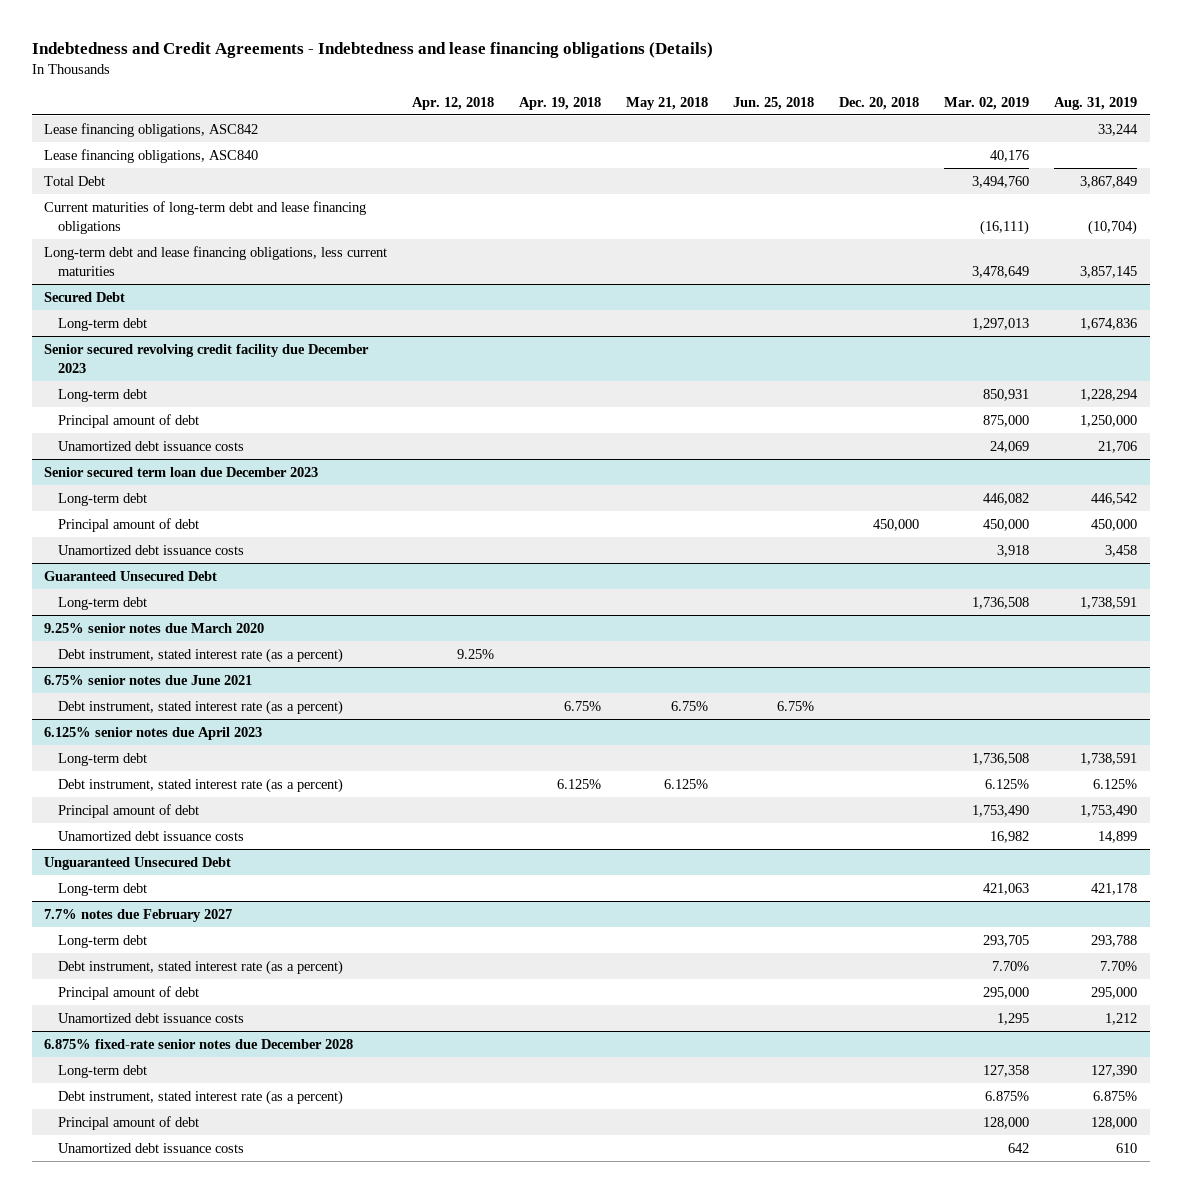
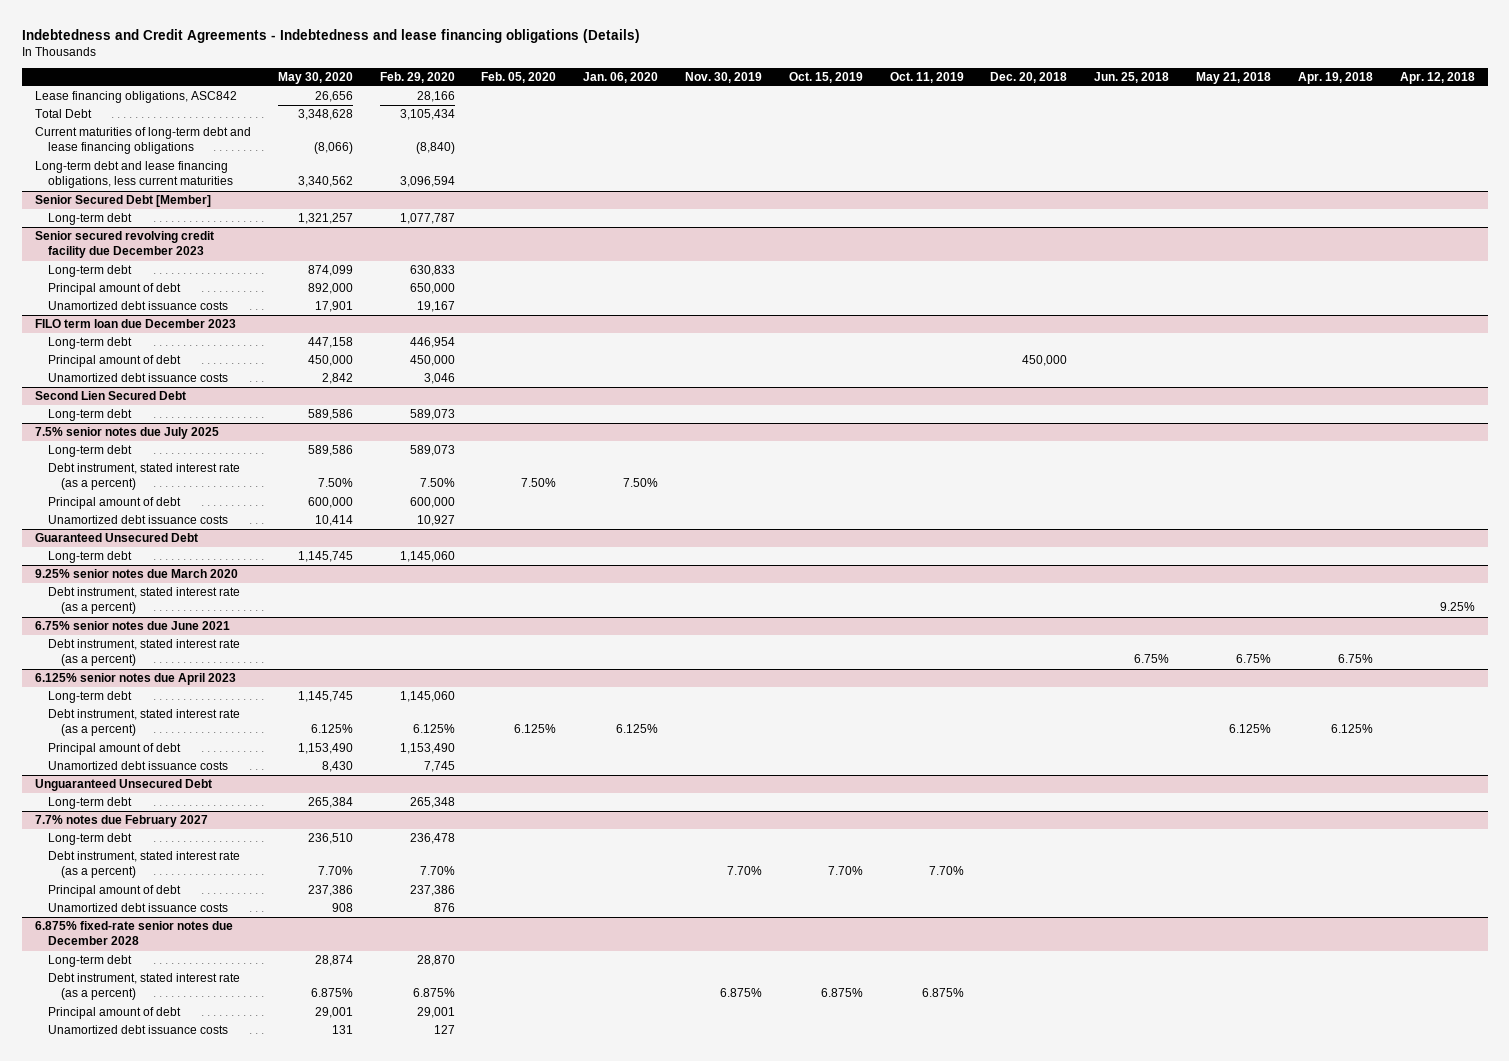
[944,96,1030,110] Mar. 02, 2019 -> none
[1054,96,1138,110] Aug. 31, 2019 -> none
none -> [277,71,353,84] May 30, 2020
none -> [379,71,455,83] Feb. 29, 2020
none -> [481,71,557,83] Feb. 05, 2020
none -> [583,71,659,83] Jan. 06, 2020
none -> [684,71,762,83] Nov. 30, 2019
none -> [788,71,863,83] Oct. 15, 2019
none -> [889,71,964,83] Oct. 11, 2019
[44,148,259,163] Lease financing obligations, ASC840 -> none
[44,291,126,302] Secured Debt -> none
[57,317,147,331] Long-term debt -> none
none -> [34,195,211,208] Senior Secured Debt [Member]
none -> [48,213,133,226] Long-term debt
[44,466,319,477] Senior secured term loan due December 2023 -> [34,319,236,329] FILO term loan due December 2023
none -> [34,391,186,401] Second Lien Secured Debt
none -> [48,409,133,422] Long-term debt
none -> [34,427,219,440] 7.5% senior notes due July 2025
none -> [48,445,133,458] Long-term debt
none -> [48,463,241,491] Debt instrument, stated interest rate (as a percent)
none -> [48,497,182,510] Principal amount of debt
none -> [48,515,229,525] Unamortized debt issuance costs

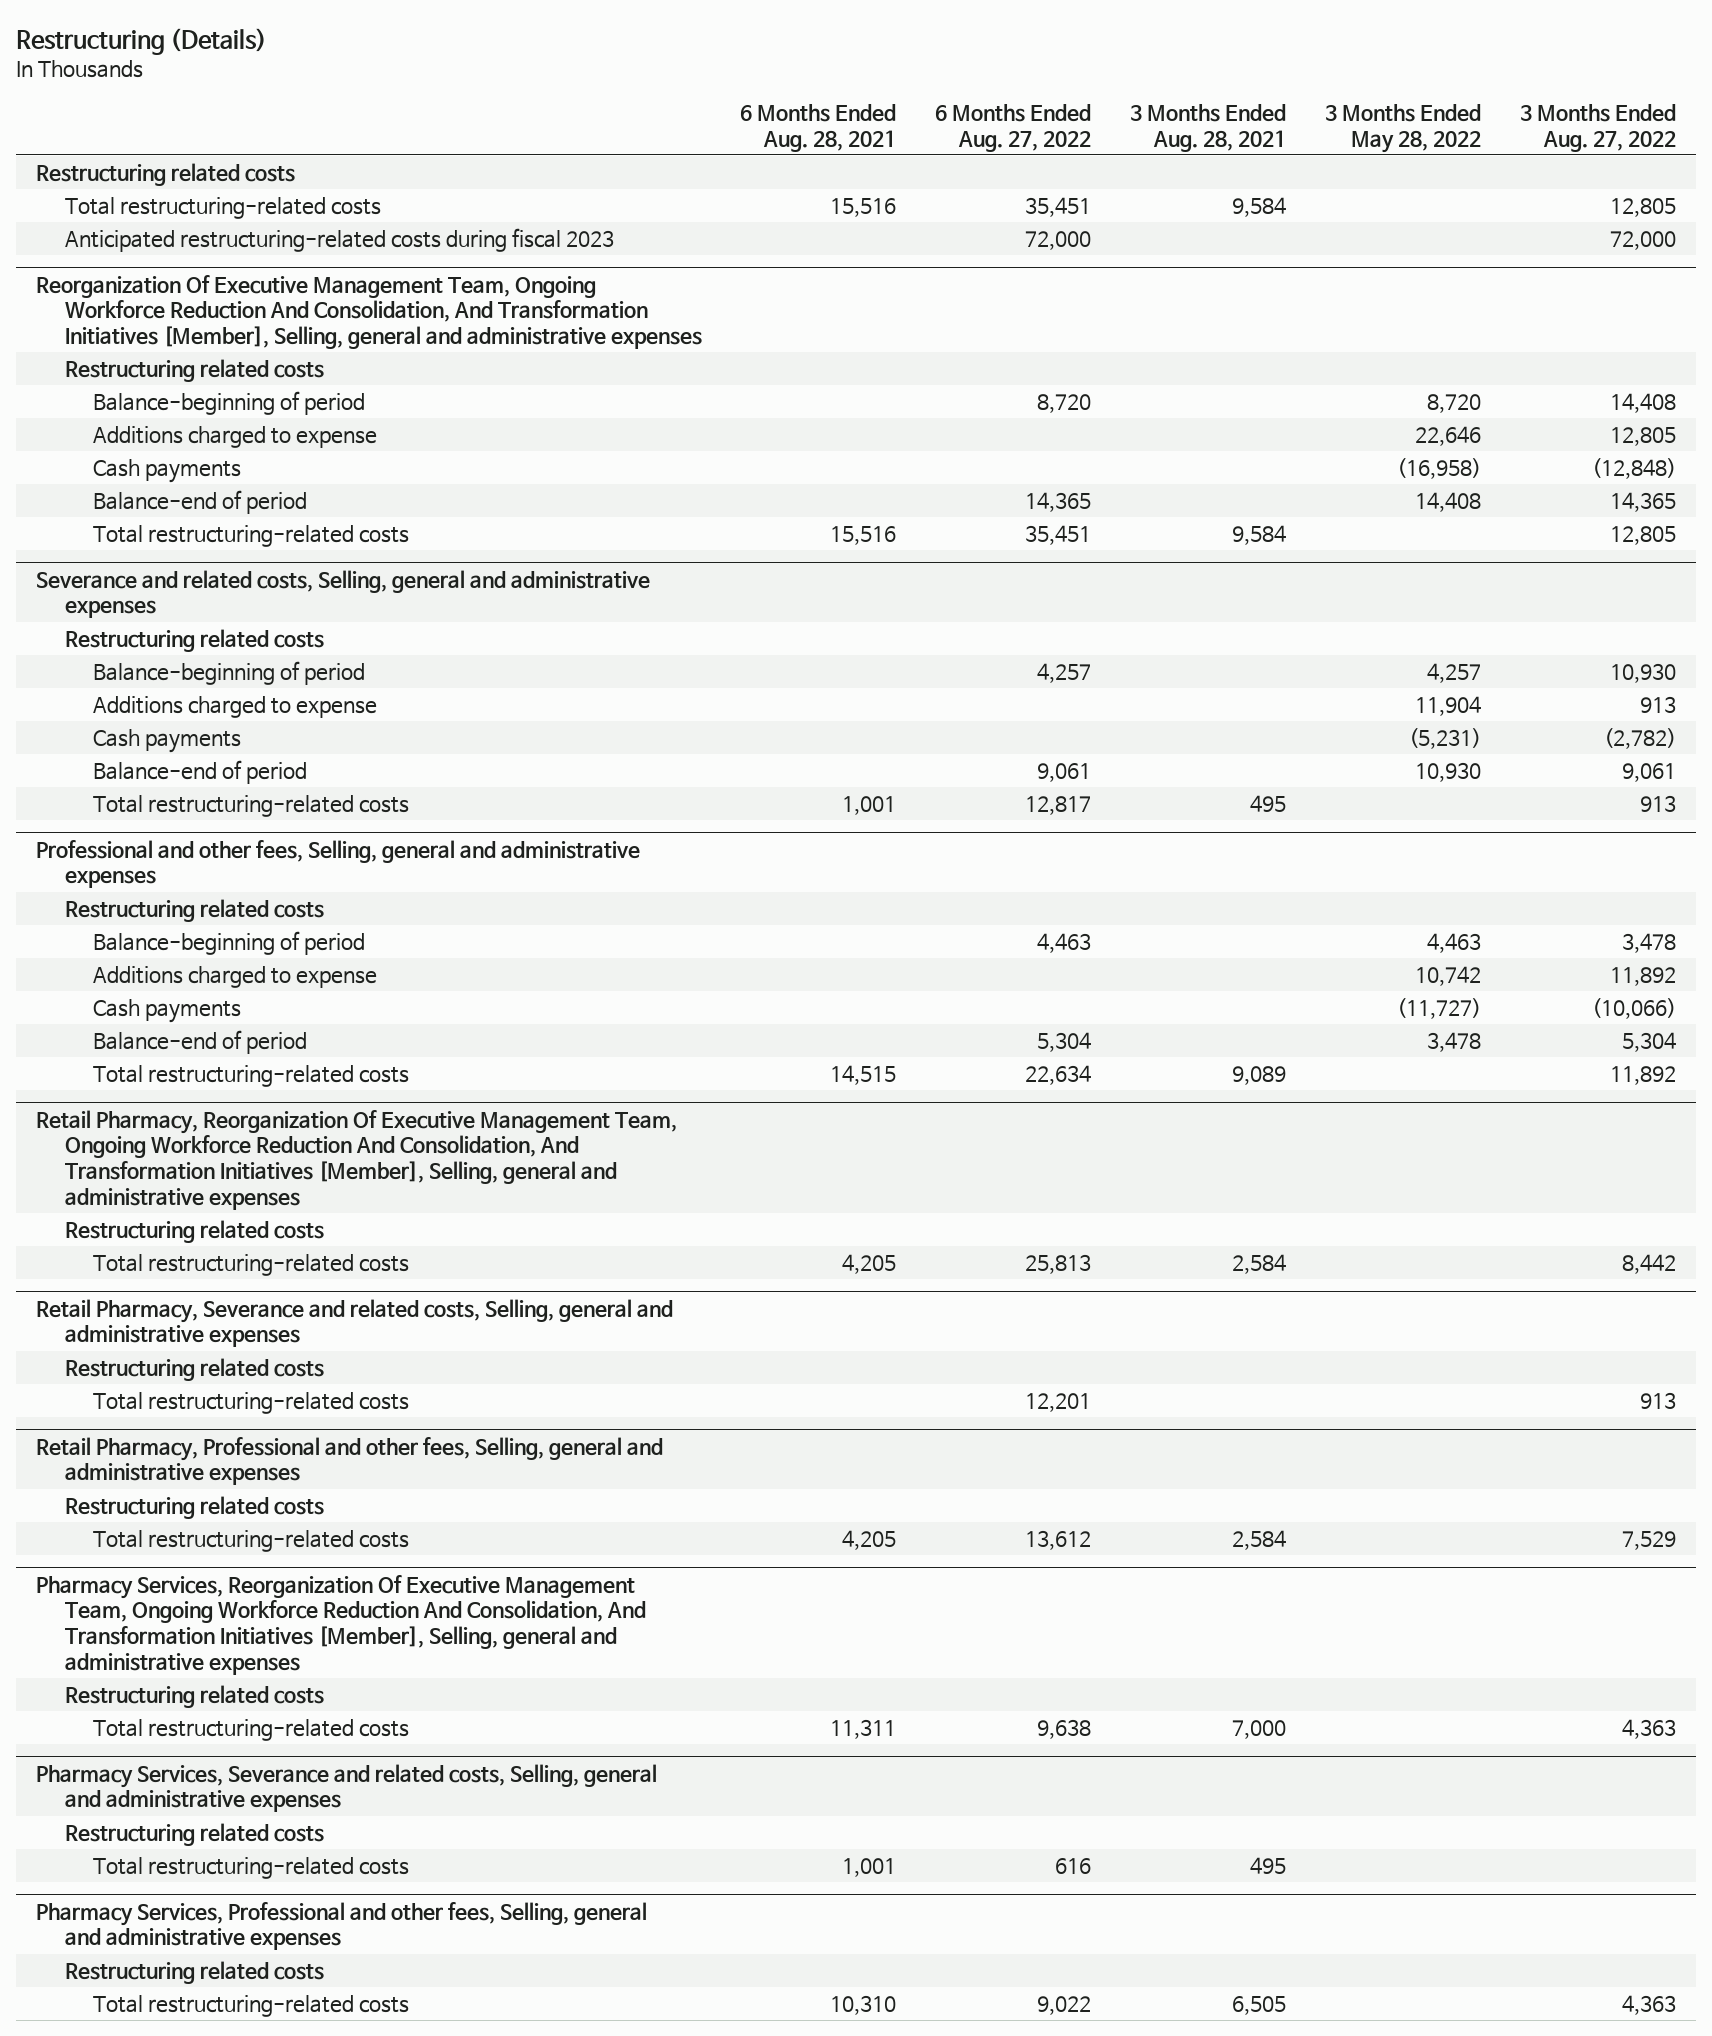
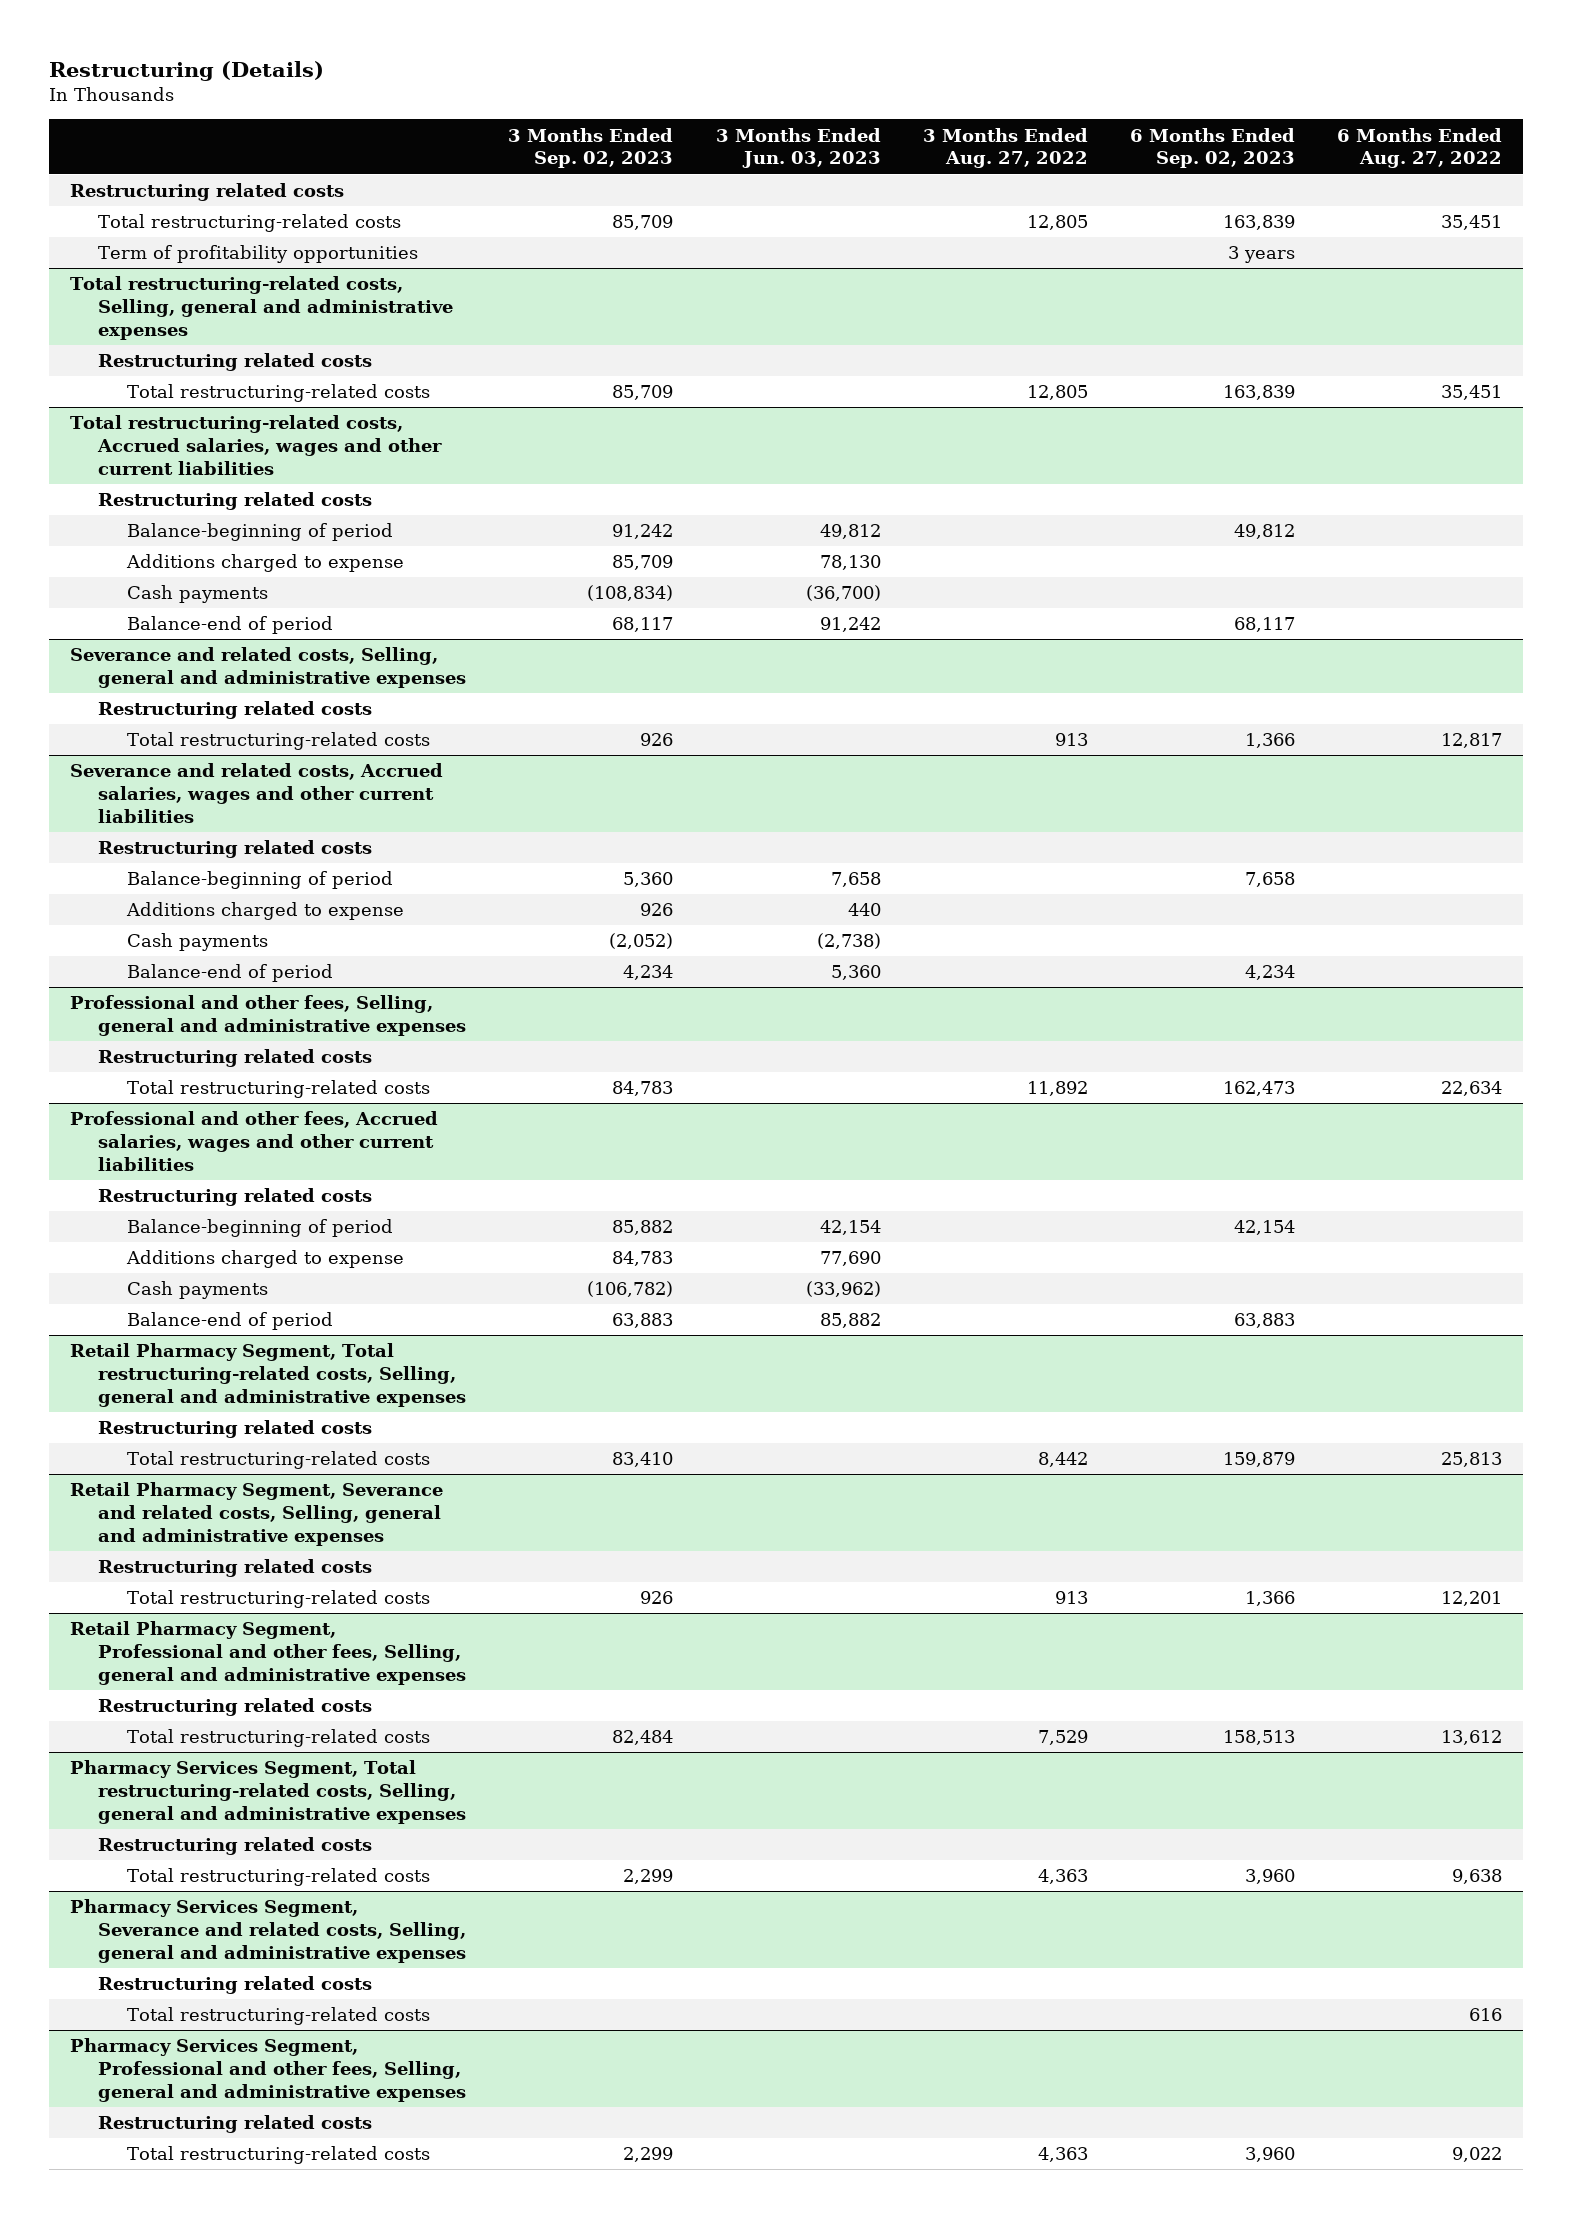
[740,103,897,152] 6 Months Ended Aug. 28, 2021 -> none
[1130,103,1287,152] 3 Months Ended Aug. 28, 2021 -> none
[1325,103,1482,153] 3 Months Ended May 28, 2022 -> none
none -> [508,127,674,169] 3 Months Ended Sep. 02, 2023
none -> [715,127,881,169] 3 Months Ended Jun. 03, 2023
none -> [1130,127,1296,169] 6 Months Ended Sep. 02, 2023
[64,227,614,252] Anticipated restructuring-related costs during fiscal 2023 -> none
none -> [98,245,419,264] Term of profitability opportunities
[35,274,702,350] Reorganization Of Executive Management Team, Ongoing Workforce Reduction And Consolidation, And Transformation Initiatives [Member], Selling, general and administrative expenses -> [69,276,454,340] Total restructuring-related costs, Selling, general and administrative expenses
[93,390,366,415] Balance-beginning of period -> none
[93,425,378,448] Additions charged to expense -> none
[93,458,242,483] Cash payments -> none
[93,489,308,514] Balance-end of period -> none
none -> [69,415,443,475] Total restructuring-related costs, Accrued salaries, wages and other current liabilities
none -> [98,492,373,511] Restructuring related costs
none -> [126,523,393,542] Balance-beginning of period
none -> [125,554,404,573] Additions charged to expense
none -> [126,585,268,604] Cash payments
none -> [126,616,333,635] Balance-end of period
[93,660,366,685] Balance-beginning of period -> none
[93,695,378,718] Additions charged to expense -> none
[93,728,242,753] Cash payments -> none
[93,759,308,784] Balance-end of period -> none
none -> [69,763,443,823] Severance and related costs, Accrued salaries, wages and other current liabilities
none -> [98,840,373,859] Restructuring related costs
none -> [126,871,393,890] Balance-beginning of period
none -> [125,902,404,921] Additions charged to expense
none -> [126,933,268,952] Cash payments
none -> [126,964,333,983] Balance-end of period
[93,930,366,955] Balance-beginning of period -> none
[93,965,378,988] Additions charged to expense -> none
[93,998,242,1023] Cash payments -> none
[93,1029,308,1054] Balance-end of period -> none
none -> [69,1111,438,1171] Professional and other fees, Accrued salaries, wages and other current liabilities
none -> [98,1188,373,1207] Restructuring related costs
none -> [126,1219,393,1238] Balance-beginning of period
none -> [125,1250,404,1269] Additions charged to expense
none -> [126,1281,268,1300] Cash payments
none -> [126,1312,333,1331] Balance-end of period
[35,1109,677,1210] Retail Pharmacy, Reorganization Of Executive Management Team, Ongoing Workforce Reduction And Consolidation, And Transformation Initiatives [Member], Selling, general and administrative expenses -> [69,1343,467,1407] Retail Pharmacy Segment, Total restructuring-related costs, Selling, general and administrative expenses
[35,1298,673,1348] Retail Pharmacy, Severance and related costs, Selling, general and administrative expenses -> [69,1482,443,1546] Retail Pharmacy Segment, Severance and related costs, Selling, general and administrative expenses
[35,1436,663,1486] Retail Pharmacy, Professional and other fees, Selling, general and administrative expenses -> [69,1621,467,1685] Retail Pharmacy Segment, Professional and other fees, Selling, general and administrative expenses
[35,1574,646,1675] Pharmacy Services, Reorganization Of Executive Management Team, Ongoing Workforce Reduction And Consolidation, And Transformation Initiatives [Member], Selling, general and administrative expenses -> [69,1760,467,1824] Pharmacy Services Segment, Total restructuring-related costs, Selling, general and administrative expenses
[35,1763,657,1813] Pharmacy Services, Severance and related costs, Selling, general and administrative expenses -> [69,1899,467,1963] Pharmacy Services Segment, Severance and related costs, Selling, general and administrative expenses
[35,1901,647,1951] Pharmacy Services, Professional and other fees, Selling, general and administrative expenses -> [69,2038,467,2102] Pharmacy Services Segment, Professional and other fees, Selling, general and administrative expenses

